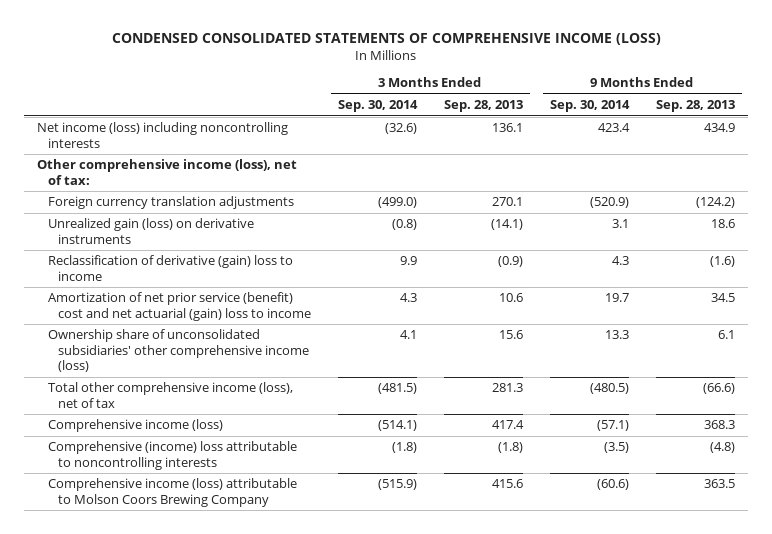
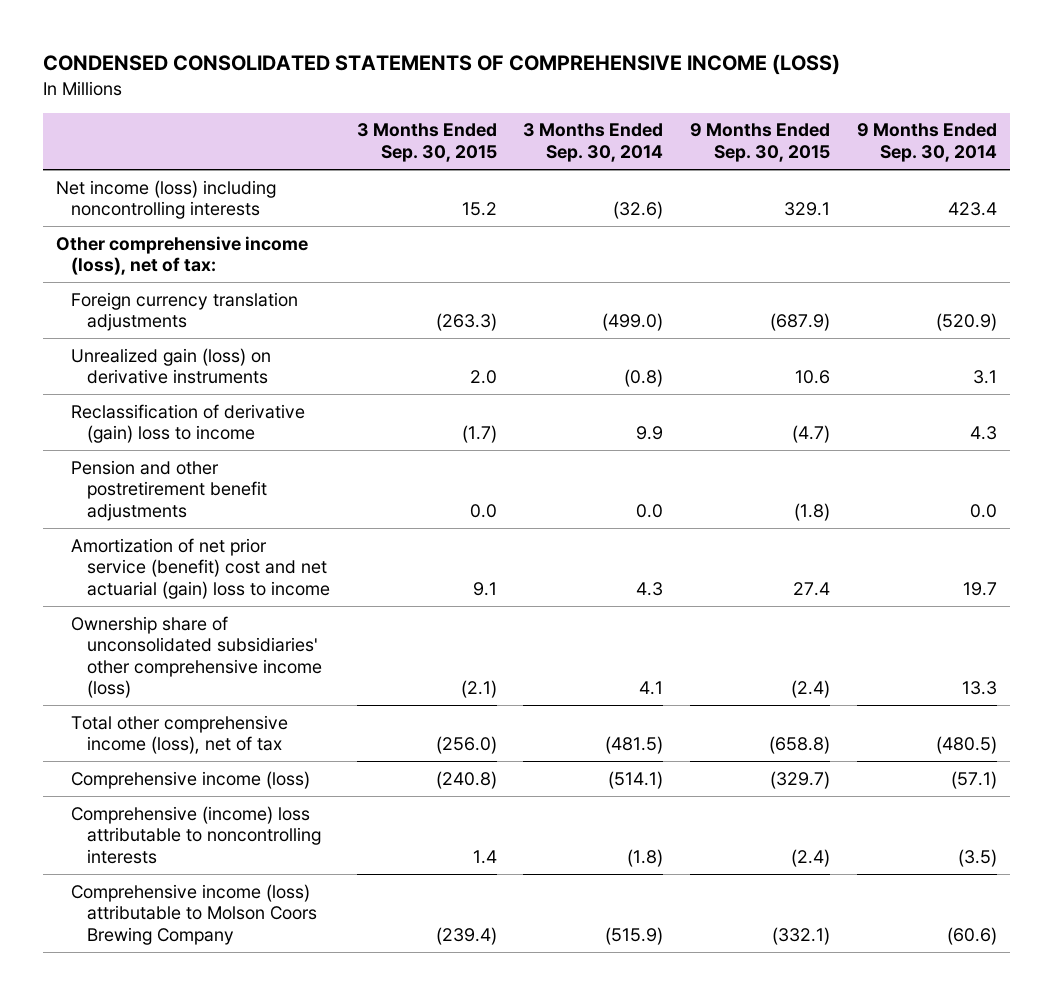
[443,100,523,113] Sep. 28, 2013 -> none
[655,100,735,113] Sep. 28, 2013 -> none
none -> [356,123,497,162] 3 Months Ended Sep. 30, 2015
none -> [690,123,831,162] 9 Months Ended Sep. 30, 2015
none -> [71,459,267,521] Pension and other postretirement benefit adjustments

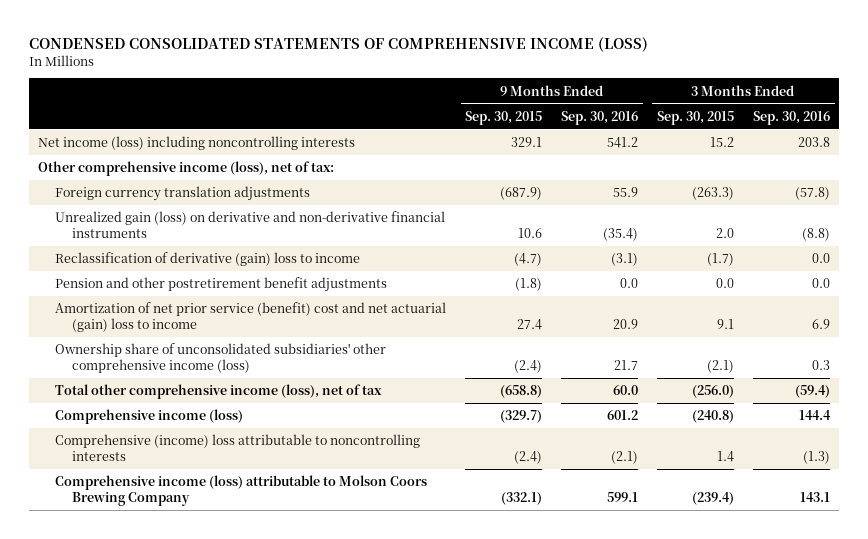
[523,123,664,162] 3 Months Ended Sep. 30, 2014 -> none
[856,123,997,162] 9 Months Ended Sep. 30, 2014 -> none
none -> [561,110,639,125] Sep. 30, 2016
none -> [752,110,830,125] Sep. 30, 2016
[71,347,272,385] Unrealized gain (loss) on derivative instruments -> [55,211,446,239] Unrealized gain (loss) on derivative and non-derivative financial instruments

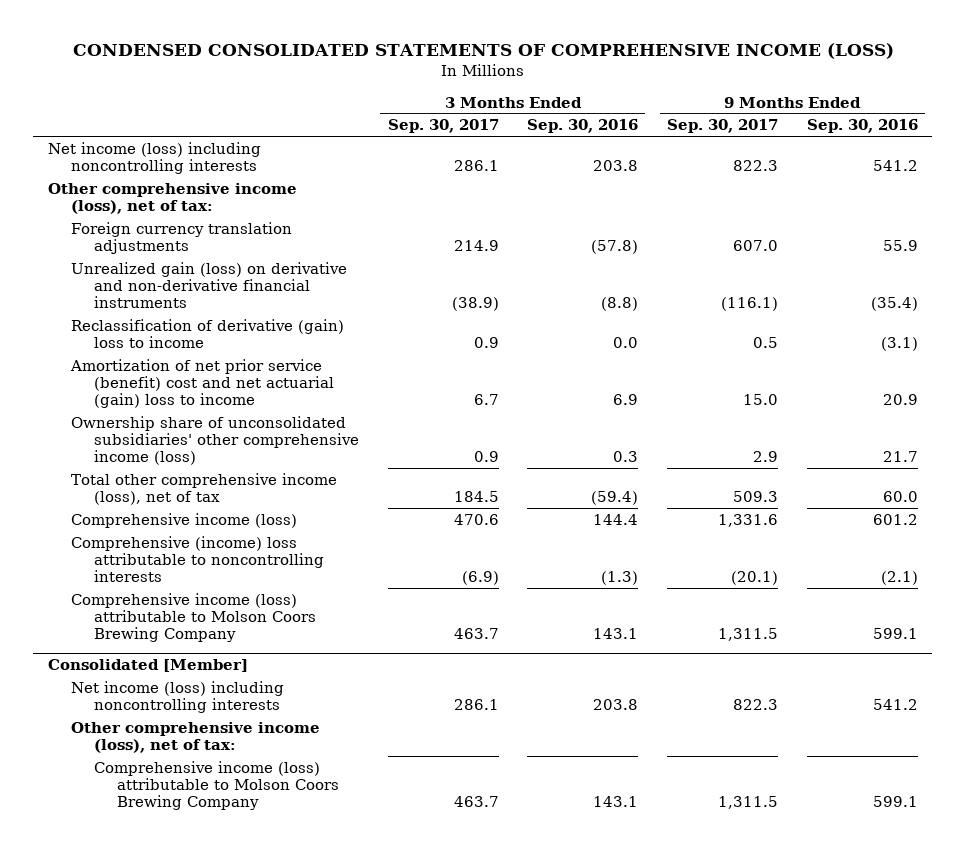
[465,110,543,125] Sep. 30, 2015 -> none
[657,110,735,125] Sep. 30, 2015 -> none
none -> [387,119,499,134] Sep. 30, 2017
none -> [667,119,779,134] Sep. 30, 2017
[55,277,388,293] Pension and other postretirement benefit adjustments -> none
none -> [47,659,248,673] Consolidated [Member]
none -> [70,680,284,713] Net income (loss) including noncontrolling interests
none -> [70,721,320,753] Other comprehensive income (loss), net of tax:
none -> [93,760,339,810] Comprehensive income (loss) attributable to Molson Coors Brewing Company

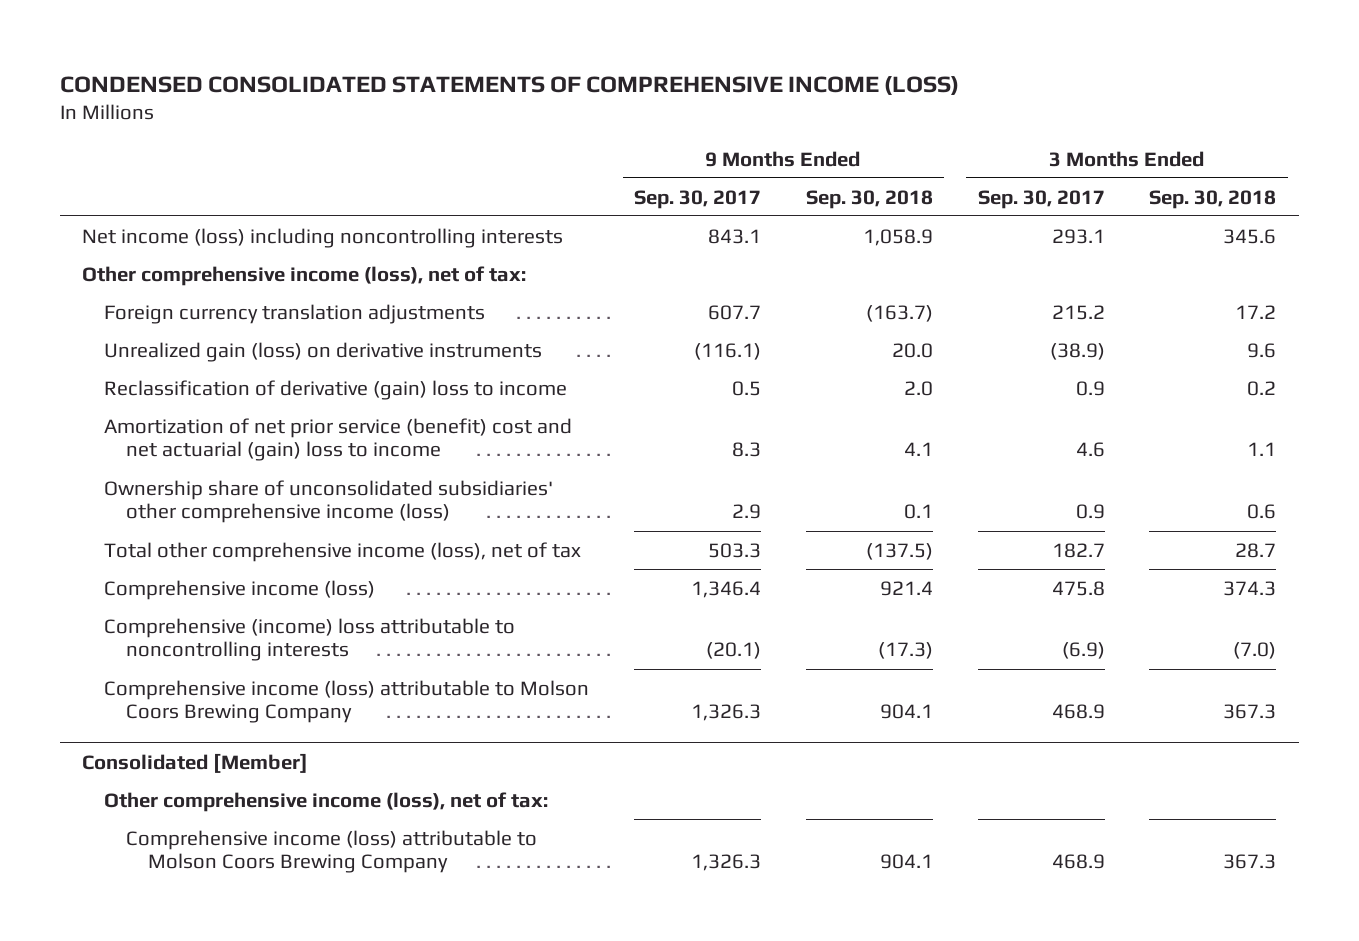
[527,119,639,134] Sep. 30, 2016 -> none
[806,119,918,134] Sep. 30, 2016 -> none
none -> [805,189,933,209] Sep. 30, 2018
none -> [1149,189,1277,209] Sep. 30, 2018
[453,159,499,171] 286.1 -> [1051,228,1105,244] 293.1
[733,159,779,171] 822.3 -> [707,228,761,244] 843.1
[453,239,499,251] 214.9 -> [1051,304,1105,320] 215.2
[733,239,779,251] 607.0 -> [707,304,761,320] 607.7
[70,261,347,308] Unrealized gain (loss) on derivative and non-derivative financial instruments -> [104,341,543,362] Unrealized gain (loss) on derivative instruments
[473,393,499,405] 6.7 -> [1075,442,1105,458] 4.6
[743,393,779,405] 15.0 -> [731,442,761,458] 8.3
[453,490,499,502] 184.5 -> [1051,542,1105,558] 182.7
[733,490,779,502] 509.3 -> [707,542,761,558] 503.3
[453,513,499,525] 470.6 -> [1051,580,1105,596] 475.8
[718,513,779,527] 1,331.6 -> [690,580,761,598] 1,346.4
[453,627,499,639] 463.7 -> [1051,704,1105,720] 468.9
[718,627,779,641] 1,311.5 -> [690,704,761,722] 1,326.3
[70,680,284,713] Net income (loss) including noncontrolling interests -> none
[453,795,499,807] 463.7 -> [1051,854,1105,870] 468.9
[718,795,779,809] 1,311.5 -> [690,854,761,872] 1,326.3

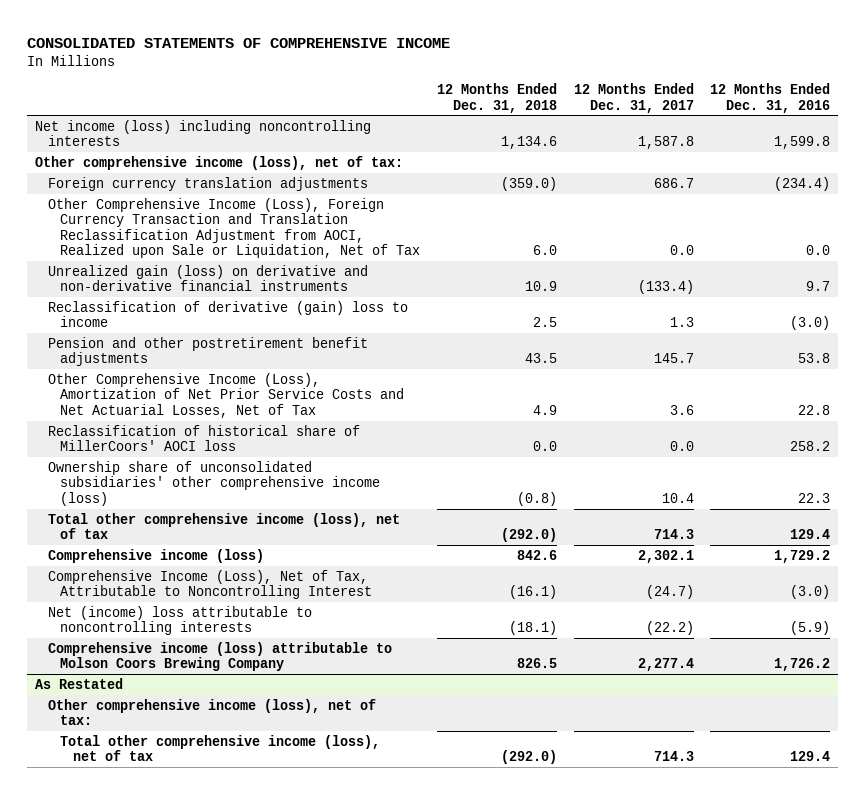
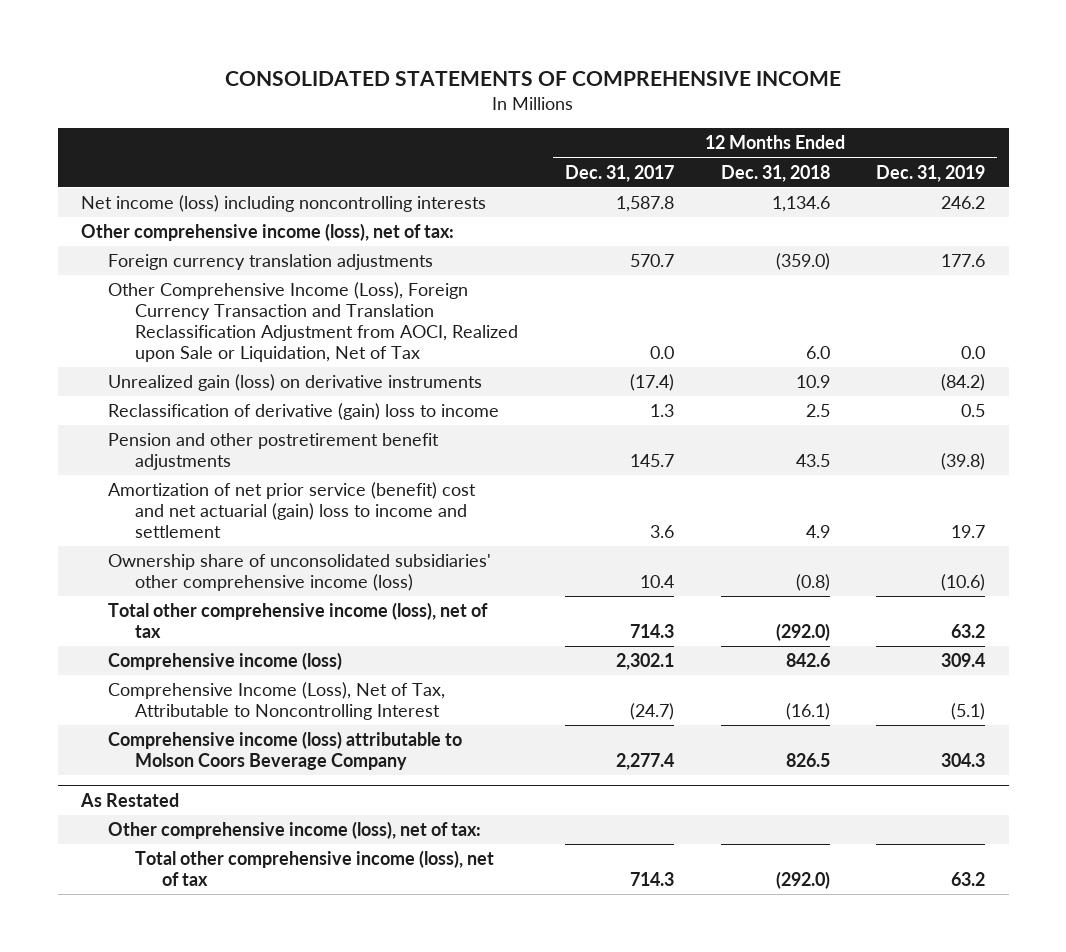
[710,83,831,113] 12 Months Ended Dec. 31, 2016 -> none
none -> [876,164,986,182] Dec. 31, 2019
[653,177,694,188] 686.7 -> [630,254,675,268] 570.7
[47,264,368,292] Unrealized gain (loss) on derivative and non-derivative financial instruments -> [108,374,483,392] Unrealized gain (loss) on derivative instruments
[637,280,694,295] (133.4) -> [630,374,675,392] (17.4)
[47,424,360,452] Reclassification of historical share of MillerCoors' AOCI loss -> none
[47,372,405,418] Other Comprehensive Income (Loss), Amortization of Net Prior Service Costs and Net Actuarial Losses, Net of Tax -> [108,482,477,538] Amortization of net prior service (benefit) cost and net actuarial (gain) loss to income and settlement
[47,605,312,636] Net (income) loss attributable to noncontrolling interests -> none
[47,641,392,672] Comprehensive income (loss) attributable to Molson Coors Brewing Company -> [108,731,463,771] Comprehensive income (loss) attributable to Molson Coors Beverage Company

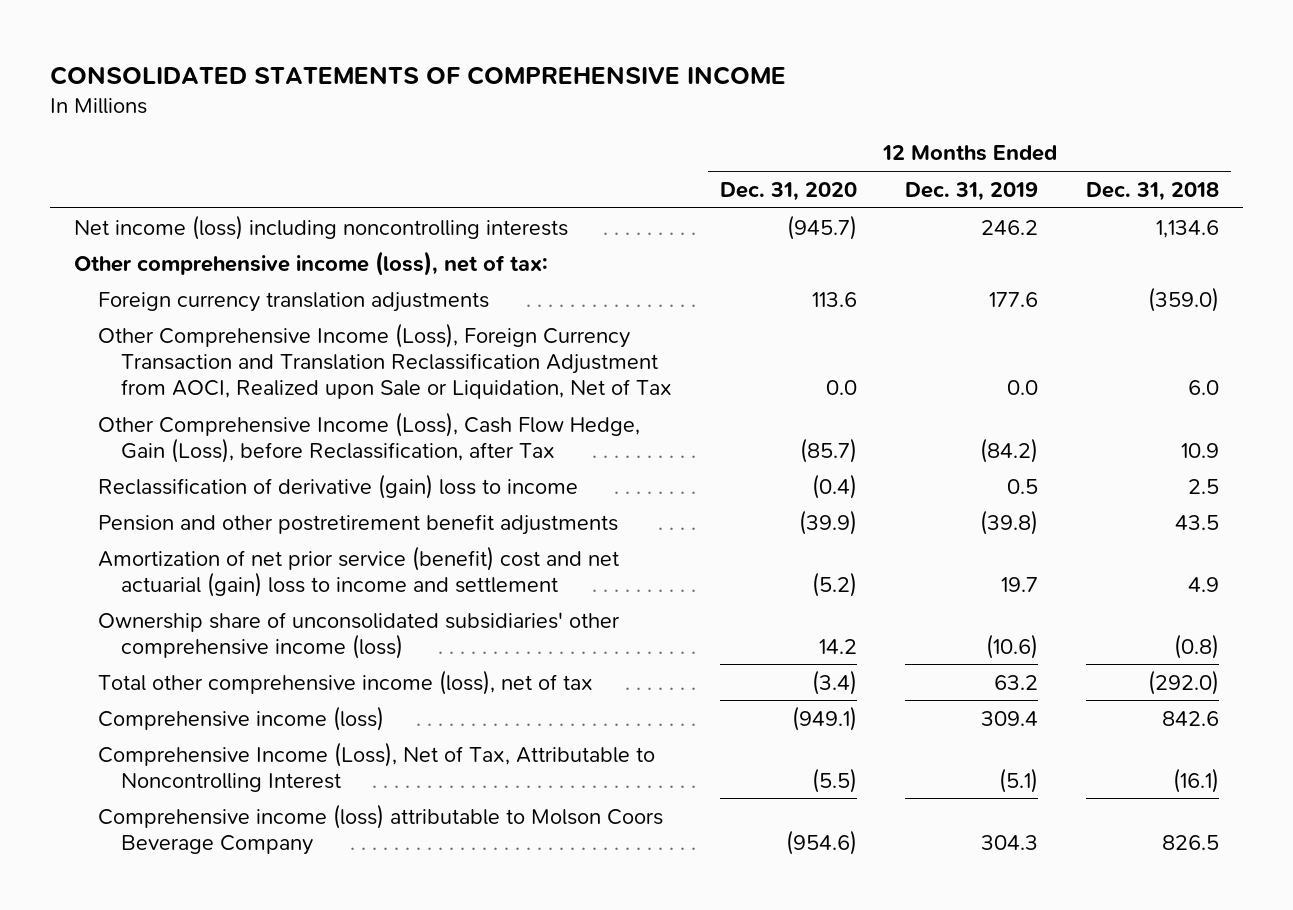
[565,164,675,182] Dec. 31, 2017 -> none
none -> [720,181,858,201] Dec. 31, 2020
[108,374,483,392] Unrealized gain (loss) on derivative instruments -> [97,411,640,463] Other Comprehensive Income (Loss), Cash Flow Hedge, Gain (Loss), before Reclassification, after Tax
[80,792,180,807] As Restated -> none
[108,821,482,840] Other comprehensive income (loss), net of tax: -> none
[135,850,495,887] Total other comprehensive income (loss), net of tax -> none

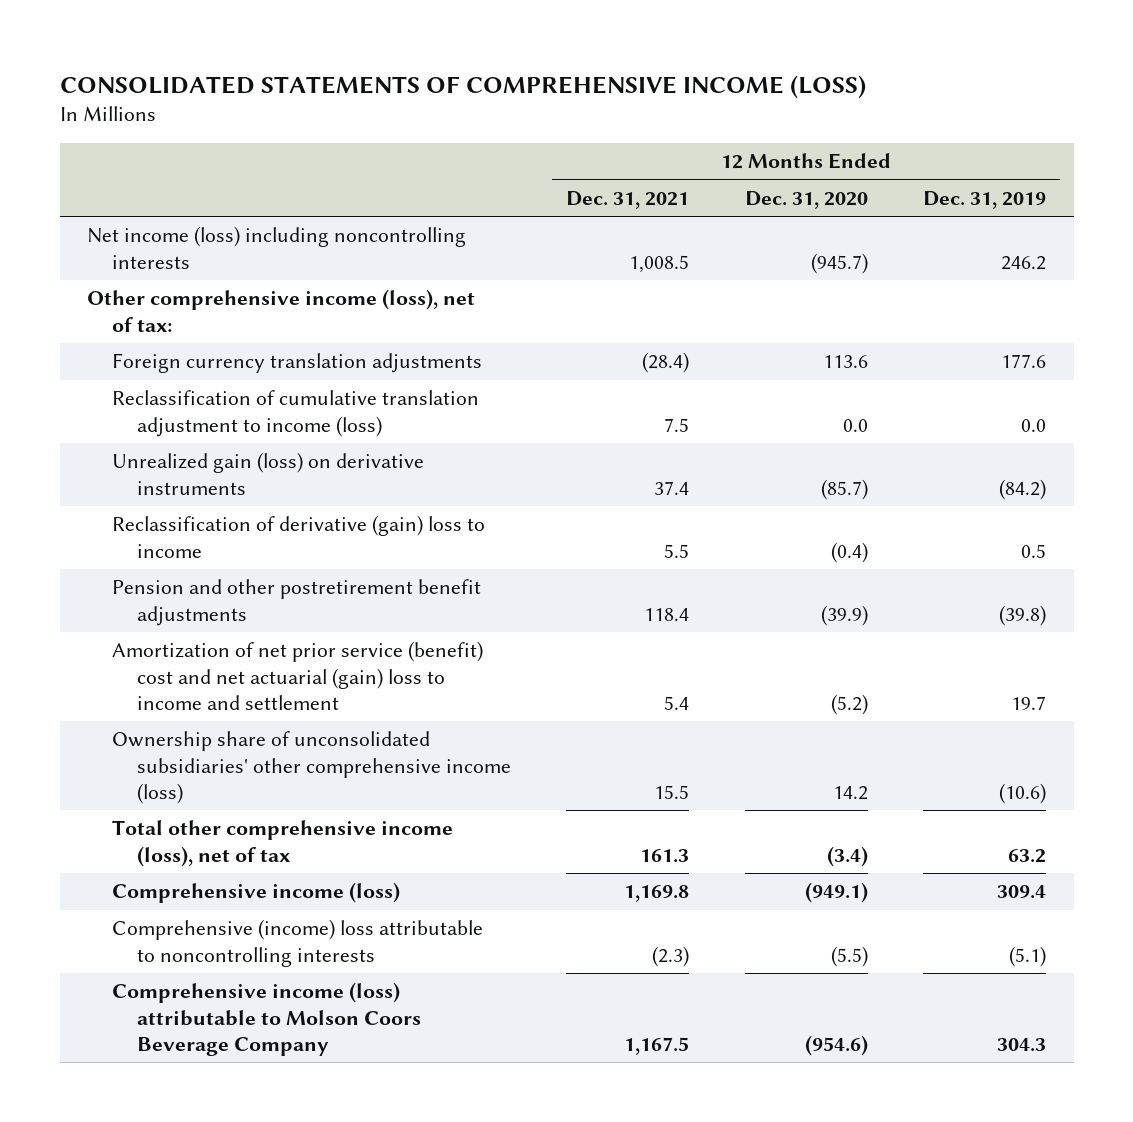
[49,65,786,85] CONSOLIDATED STATEMENTS OF COMPREHENSIVE INCOME -> [59,74,866,98] CONSOLIDATED STATEMENTS OF COMPREHENSIVE INCOME (LOSS)
[1086,181,1220,201] Dec. 31, 2018 -> none
none -> [566,190,690,209] Dec. 31, 2021
[97,322,673,399] Other Comprehensive Income (Loss), Foreign Currency Transaction and Translation Reclassification Adjustment from AOCI, Realized upon Sale or Liquidation, Net of Tax -> [112,390,480,437] Reclassification of cumulative translation adjustment to income (loss)
[97,411,640,463] Other Comprehensive Income (Loss), Cash Flow Hedge, Gain (Loss), before Reclassification, after Tax -> [112,452,425,495] Unrealized gain (loss) on derivative instruments
[97,741,655,792] Comprehensive Income (Loss), Net of Tax, Attributable to Noncontrolling Interest -> [112,919,484,967] Comprehensive (income) loss attributable to noncontrolling interests

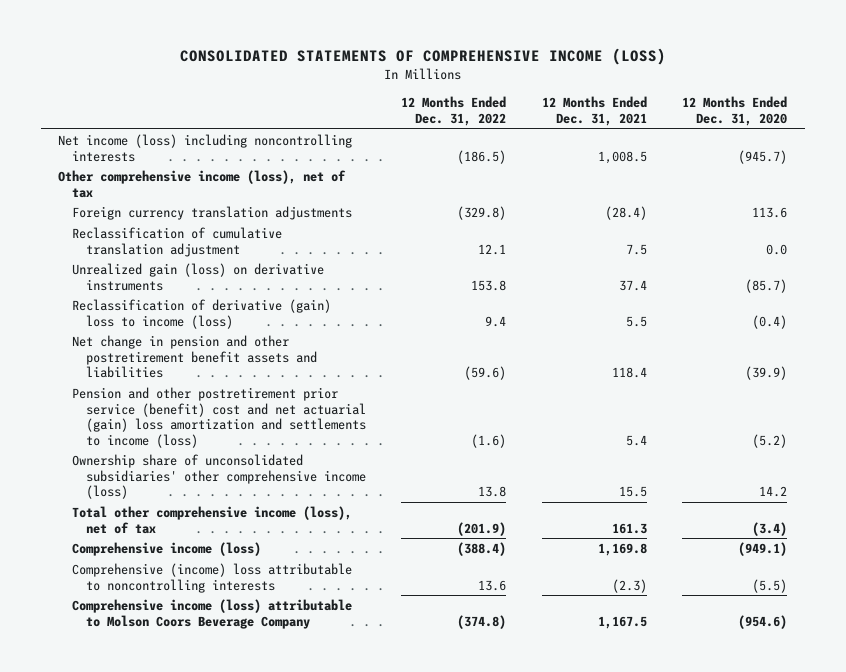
[922,190,1046,209] Dec. 31, 2019 -> none
none -> [401,96,507,126] 12 Months Ended Dec. 31, 2022
[87,289,476,332] Other comprehensive income (loss), net of tax: -> [58,170,347,198] Other comprehensive income (loss), net of tax
[112,390,480,437] Reclassification of cumulative translation adjustment to income (loss) -> [72,227,283,257] Reclassification of cumulative translation adjustment
[112,515,486,558] Reclassification of derivative (gain) loss to income -> [72,299,332,329] Reclassification of derivative (gain) loss to income (loss)
[112,579,482,626] Pension and other postretirement benefit adjustments -> [72,335,317,379] Net change in pension and other postretirement benefit assets and liabilities
[112,641,484,710] Amortization of net prior service (benefit) cost and net actuarial (gain) loss to income and settlement -> [72,387,366,448] Pension and other postretirement prior service (benefit) cost and net actuarial (gain) loss amortization and settlements to income (loss)

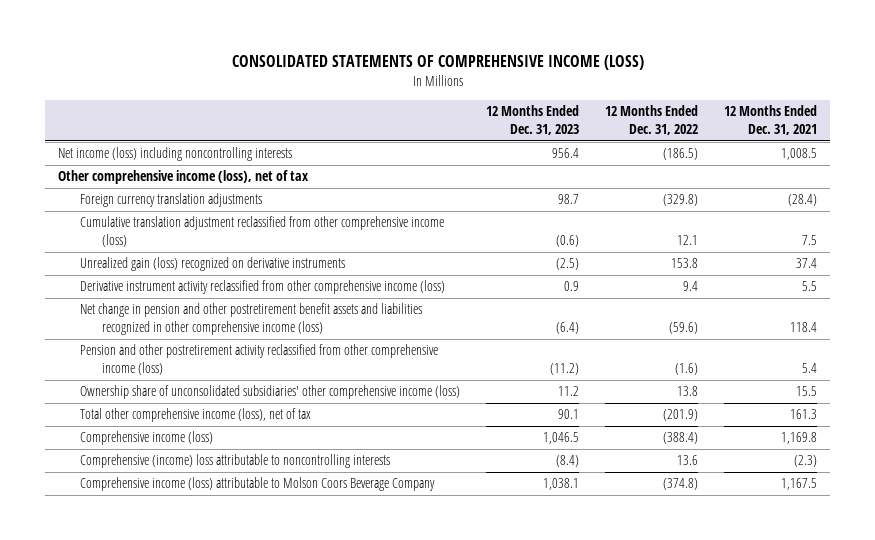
[682,96,788,126] 12 Months Ended Dec. 31, 2020 -> none
none -> [486,105,580,136] 12 Months Ended Dec. 31, 2023
[72,227,283,257] Reclassification of cumulative translation adjustment -> [80,216,445,248] Cumulative translation adjustment reclassified from other comprehensive income (loss)
[72,263,325,291] Unrealized gain (loss) on derivative instruments -> [80,257,346,272] Unrealized gain (loss) recognized on derivative instruments
[72,299,332,329] Reclassification of derivative (gain) loss to income (loss) -> [80,280,446,295] Derivative instrument activity reclassified from other comprehensive income (loss)
[72,335,317,379] Net change in pension and other postretirement benefit assets and liabilities -> [80,303,423,336] Net change in pension and other postretirement benefit assets and liabilities recognized in other comprehensive income (loss)
[72,387,366,448] Pension and other postretirement prior service (benefit) cost and net actuarial (gain) loss amortization and settlements to income (loss) -> [80,344,439,376] Pension and other postretirement activity reclassified from other comprehensive income (loss)

